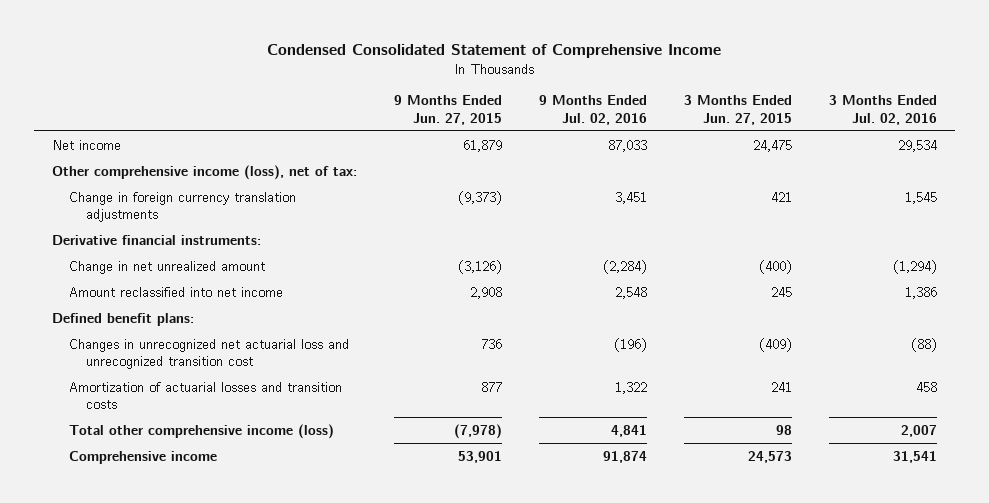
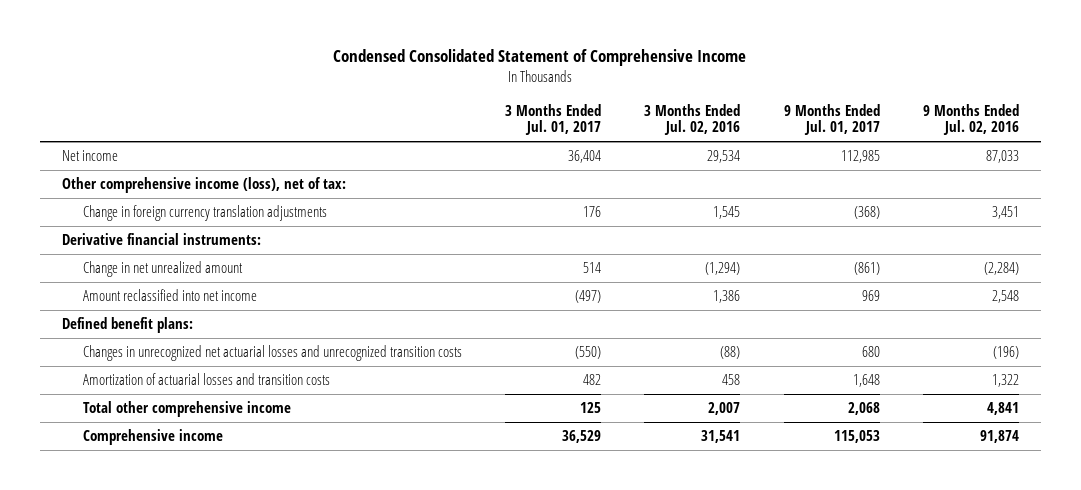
[393,95,502,125] 9 Months Ended Jun. 27, 2015 -> none
[683,95,792,125] 3 Months Ended Jun. 27, 2015 -> none
none -> [505,103,602,136] 3 Months Ended Jul. 01, 2017
none -> [783,103,880,136] 9 Months Ended Jul. 01, 2017
[68,338,349,370] Changes in unrecognized net actuarial loss and unrecognized transition cost -> [82,345,462,362] Changes in unrecognized net actuarial losses and unrecognized transition costs
[68,423,334,439] Total other comprehensive income (loss) -> [82,401,291,418] Total other comprehensive income

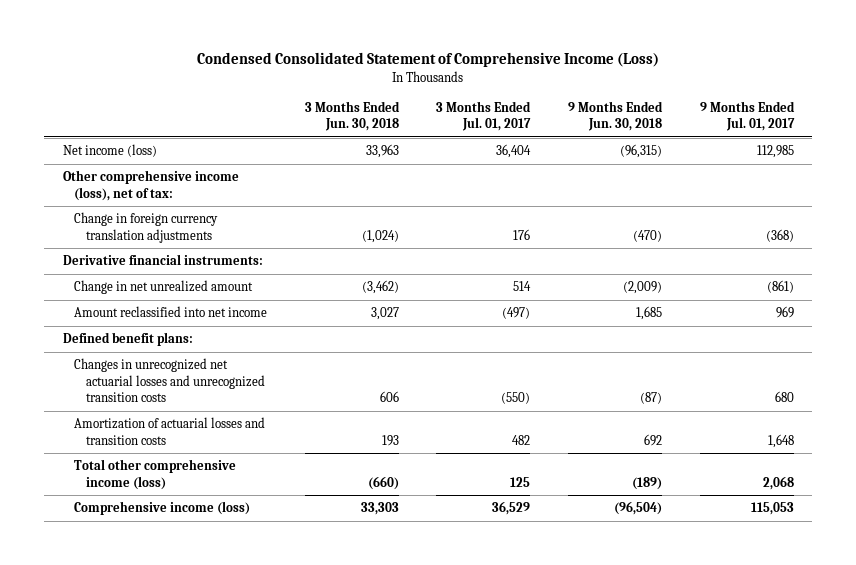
[333,49,747,67] Condensed Consolidated Statement of Comprehensive Income -> [197,52,660,68] Condensed Consolidated Statement of Comprehensive Income (Loss)
[644,103,741,136] 3 Months Ended Jul. 02, 2016 -> none
[923,103,1020,136] 9 Months Ended Jul. 02, 2016 -> none
none -> [304,100,400,132] 3 Months Ended Jun. 30, 2018
none -> [568,100,664,132] 9 Months Ended Jun. 30, 2018
[61,150,118,162] Net income -> [62,144,157,158] Net income (loss)
[82,401,291,418] Total other comprehensive income -> [74,459,237,490] Total other comprehensive income (loss)
[82,429,223,446] Comprehensive income -> [74,501,251,516] Comprehensive income (loss)

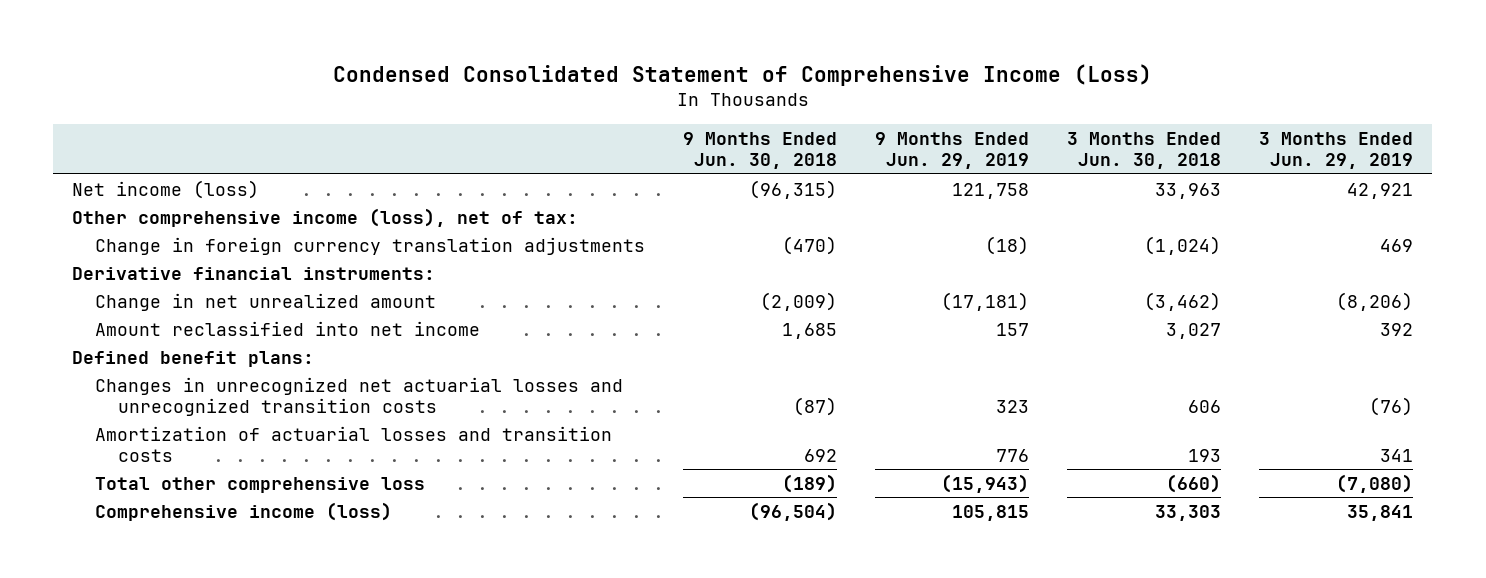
[436,100,532,132] 3 Months Ended Jul. 01, 2017 -> none
[699,100,795,132] 9 Months Ended Jul. 01, 2017 -> none
none -> [875,132,1030,170] 9 Months Ended Jun. 29, 2019
none -> [1259,132,1414,170] 3 Months Ended Jun. 29, 2019
[74,459,237,490] Total other comprehensive income (loss) -> [95,476,426,493] Total other comprehensive loss

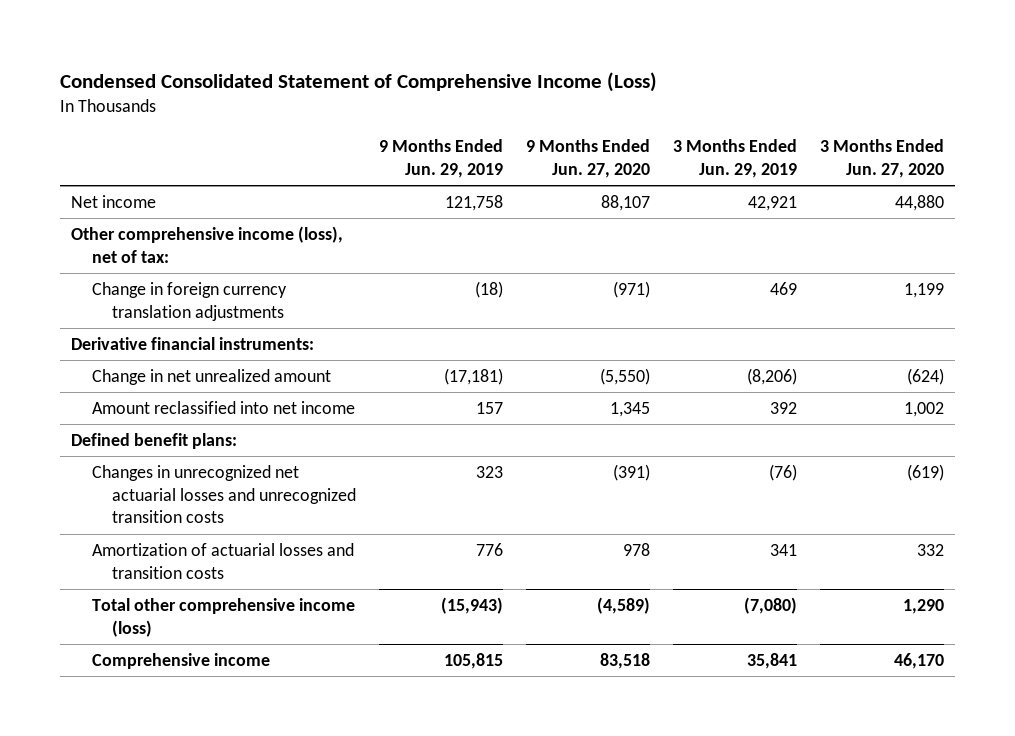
[683,132,838,170] 9 Months Ended Jun. 30, 2018 -> none
[1067,132,1222,170] 3 Months Ended Jun. 30, 2018 -> none
none -> [525,139,650,178] 9 Months Ended Jun. 27, 2020
none -> [819,139,944,178] 3 Months Ended Jun. 27, 2020
[72,179,260,199] Net income (loss) -> [71,195,157,209] Net income
[95,476,426,493] Total other comprehensive loss -> [91,598,355,637] Total other comprehensive income (loss)
[95,501,393,521] Comprehensive income (loss) -> [91,653,270,670] Comprehensive income

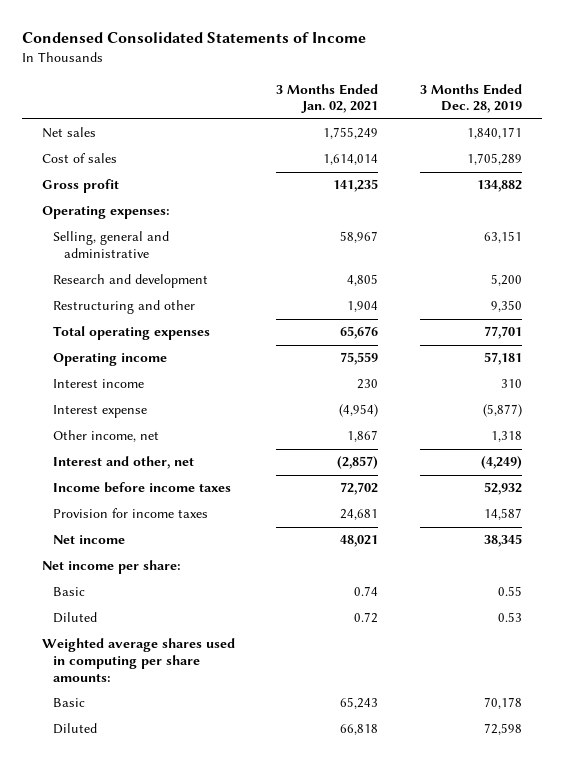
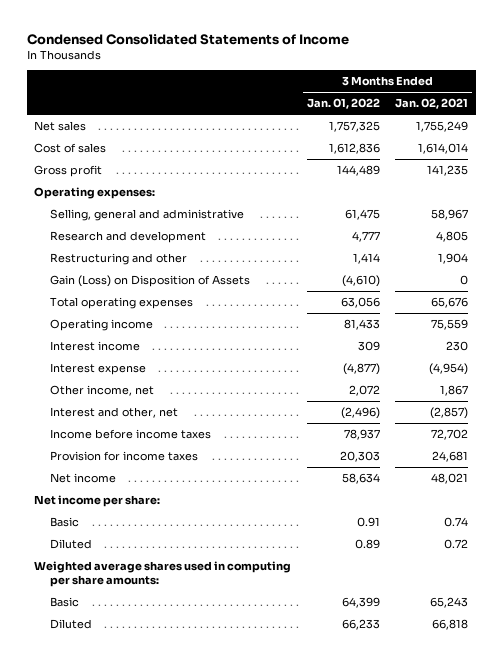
[419,83,522,114] 3 Months Ended Dec. 28, 2019 -> none
none -> [306,98,380,110] Jan. 01, 2022
none -> [50,275,251,288] Gain (Loss) on Disposition of Assets

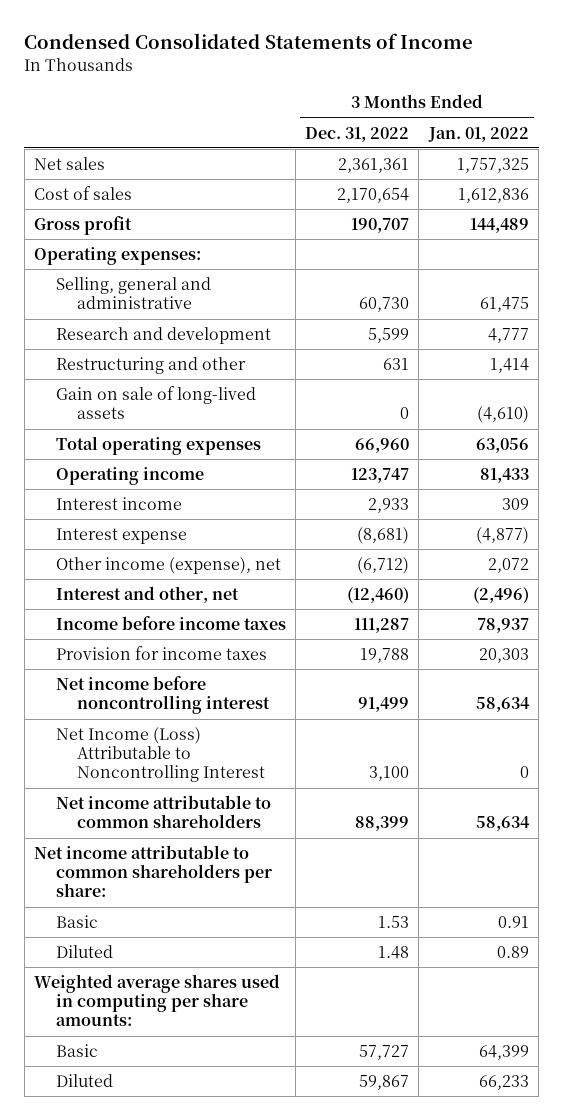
[395,98,469,110] Jan. 02, 2021 -> none
none -> [305,126,410,142] Dec. 31, 2022
[50,275,251,288] Gain (Loss) on Disposition of Assets -> [55,386,256,420] Gain on sale of long-lived assets
[50,385,155,397] Other income, net -> [55,557,281,575] Other income (expense), net
none -> [55,676,271,715] Net income before noncontrolling interest
none -> [55,727,266,783] Net Income (Loss) Attributable to Noncontrolling Interest
[50,473,117,484] Net income -> [55,795,271,829] Net income attributable to common shareholders
[34,495,161,508] Net income per share: -> [33,845,272,898] Net income attributable to common shareholders per share:

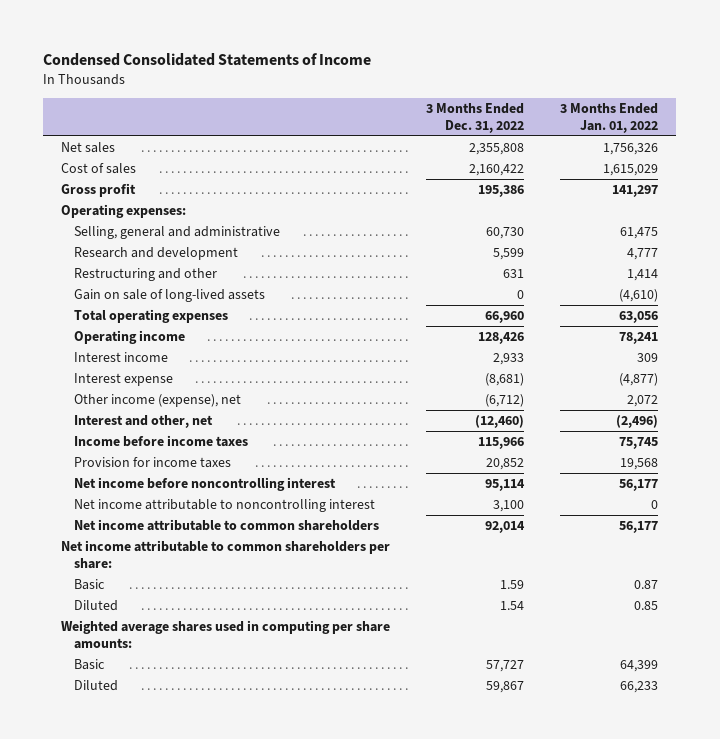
[338,158,410,174] 2,361,361 -> [469,142,525,155] 2,355,808
[456,158,529,174] 1,757,325 -> [603,142,659,155] 1,756,326
[337,188,410,204] 2,170,654 -> [469,163,525,176] 2,160,422
[457,188,529,204] 1,612,836 -> [603,163,659,176] 1,615,029
[351,218,410,234] 190,707 -> [478,184,525,197] 195,386
[469,218,529,234] 144,489 -> [612,184,659,197] 141,297
[351,468,410,484] 123,747 -> [478,331,525,344] 128,426
[479,468,529,484] 81,433 -> [619,331,659,344] 78,241
[354,618,410,634] 111,287 -> [478,436,525,449] 115,966
[476,618,529,634] 78,937 -> [619,436,659,449] 75,745
[360,648,410,664] 19,788 -> [486,457,525,470] 20,852
[478,648,529,664] 20,303 -> [620,457,659,470] 19,568
[358,697,410,713] 91,499 -> [485,478,526,491] 95,114
[475,697,530,713] 58,634 -> [619,478,659,491] 56,177
[55,727,266,783] Net Income (Loss) Attributable to Noncontrolling Interest -> [74,498,376,512] Net income attributable to noncontrolling interest
[355,816,410,832] 88,399 -> [485,520,526,533] 92,014
[475,816,530,832] 58,634 -> [619,520,659,533] 56,177
[378,916,410,929] 1.53 -> [500,579,525,589] 1.59
[497,916,529,929] 0.91 -> [634,579,659,589] 0.87
[378,946,410,960] 1.48 -> [500,600,525,610] 1.54
[496,946,529,959] 0.89 -> [634,600,659,610] 0.85

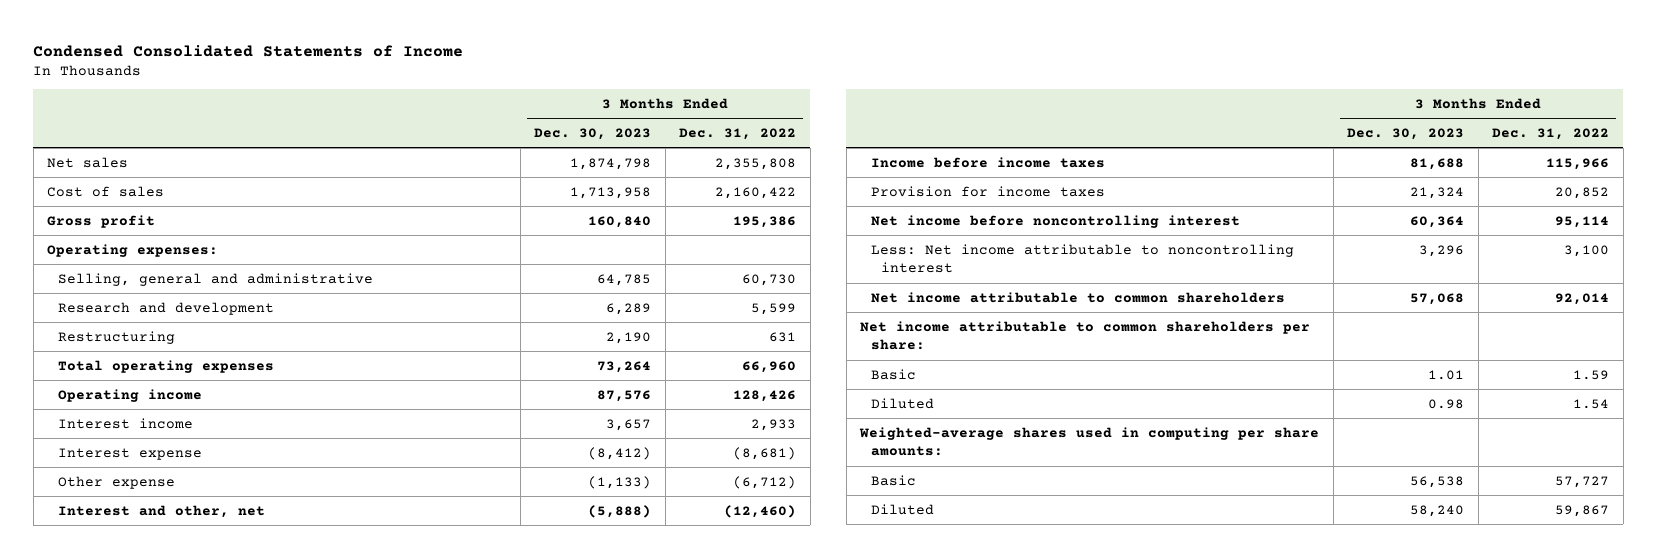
[560,103,659,134] 3 Months Ended Jan. 01, 2022 -> none
none -> [534,127,652,140] Dec. 30, 2023
[74,288,266,302] Gain on sale of long-lived assets -> none
[74,267,218,281] Restructuring and other -> [57,330,175,344] Restructuring
[74,393,242,407] Other income (expense), net -> [57,475,175,489] Other expense
[74,498,376,512] Net income attributable to noncontrolling interest -> [870,243,1294,274] Less: Net income attributable to noncontrolling interest
[61,619,391,650] Weighted average shares used in computing per share amounts: -> [859,426,1320,457] Weighted-average shares used in computing per share amounts:

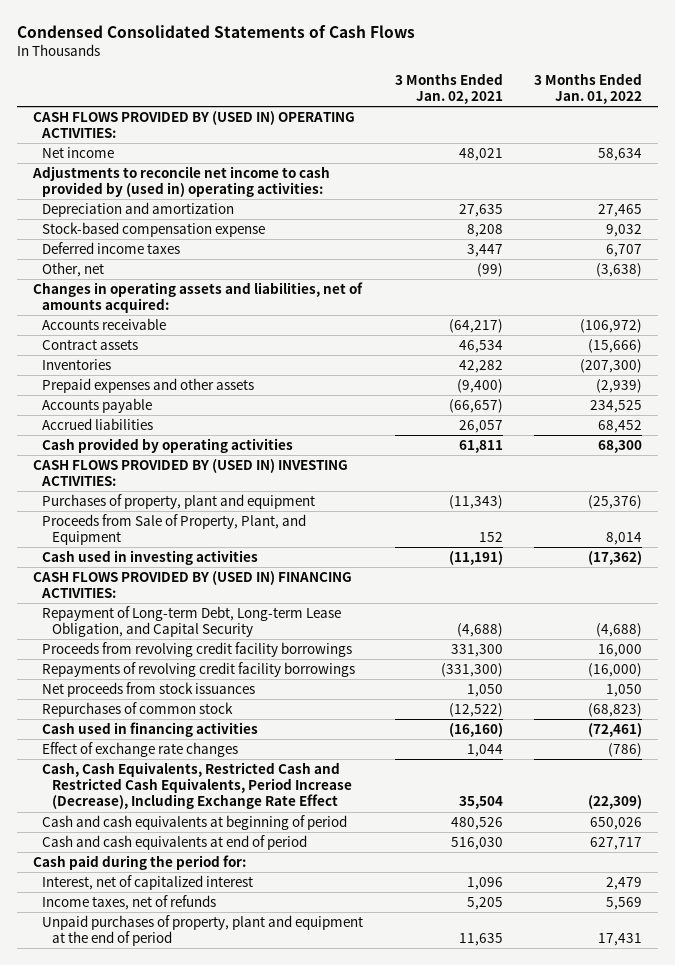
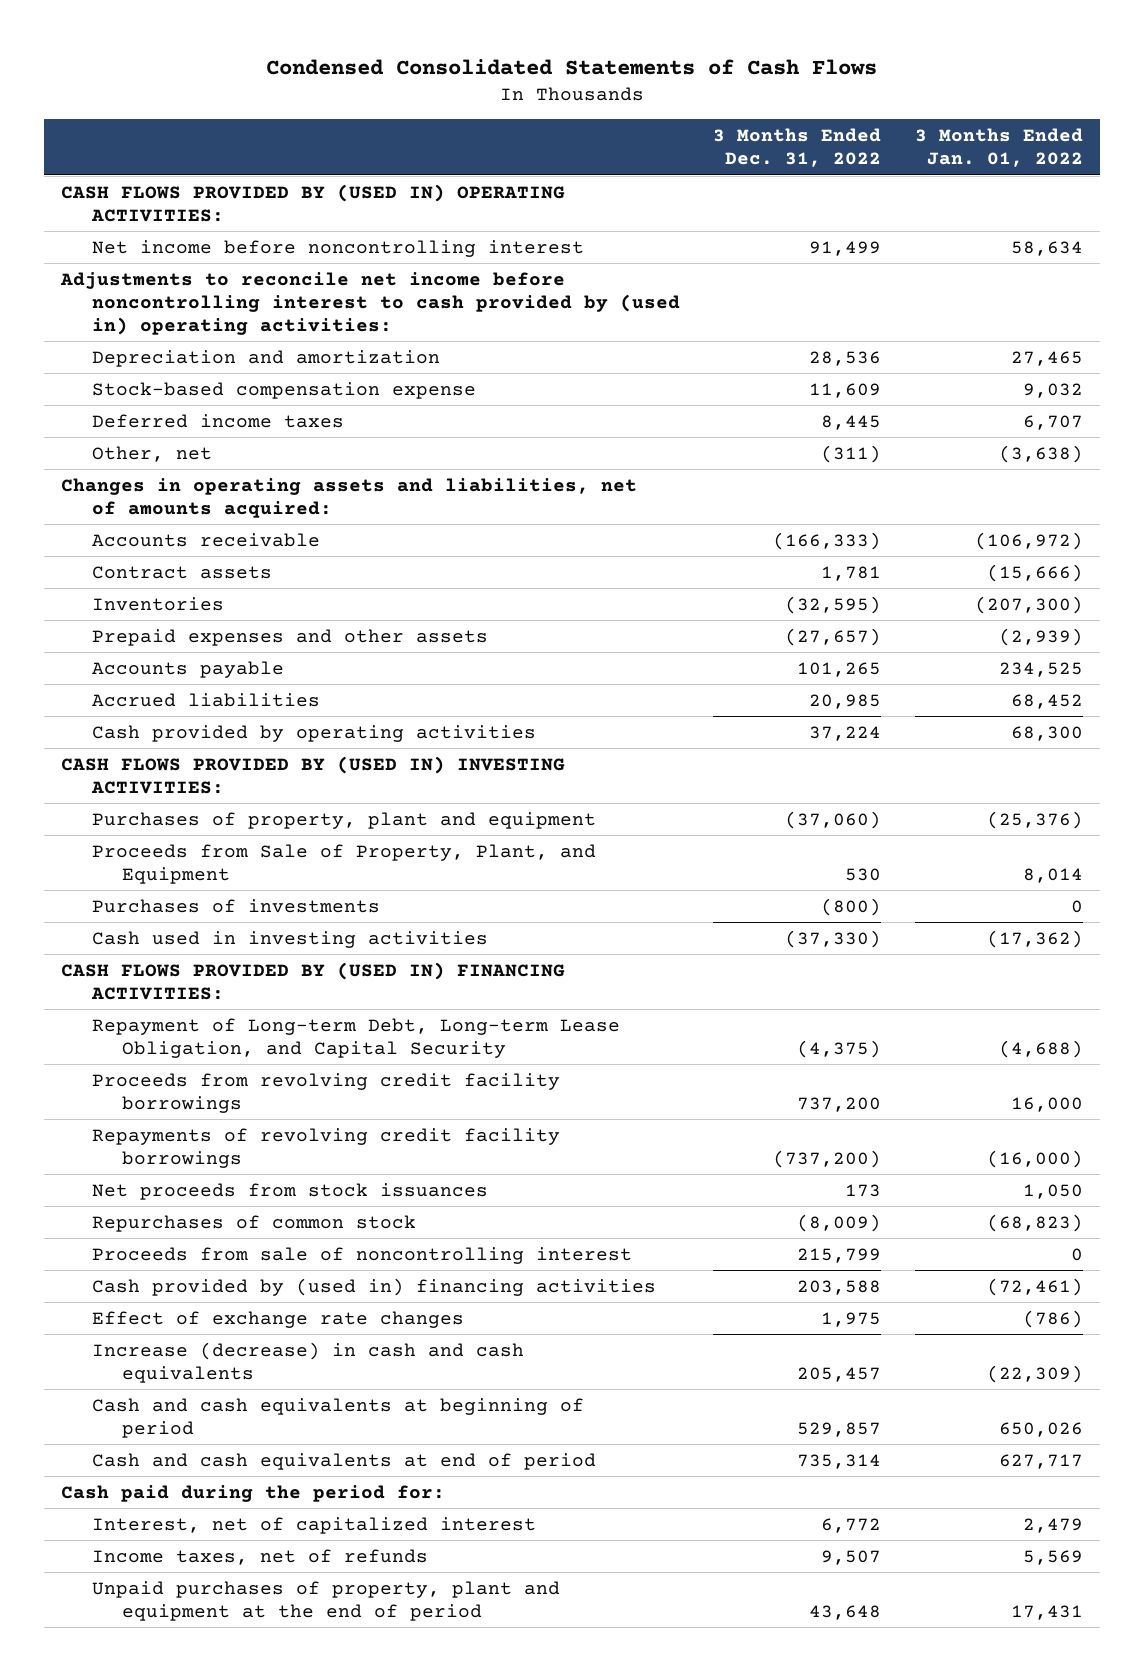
[394,73,503,105] 3 Months Ended Jan. 02, 2021 -> none
none -> [713,128,882,168] 3 Months Ended Dec. 31, 2022
[42,147,115,159] Net income -> [91,239,584,257] Net income before noncontrolling interest
[31,166,330,198] Adjustments to reconcile net income to cash provided by (used in) operating activities: -> [59,271,680,335] Adjustments to reconcile net income before noncontrolling interest to cash provided by (used in) operating activities:
none -> [91,898,380,913] Purchases of investments
none -> [91,1246,632,1264] Proceeds from sale of noncontrolling interest
[42,722,259,738] Cash used in financing activities -> [91,1277,656,1296] Cash provided by (used in) financing activities
[42,762,353,810] Cash, Cash Equivalents, Restricted Cash and Restricted Cash Equivalents, Period Increase (Decrease), Including Exchange Rate Effect -> [91,1341,524,1383] Increase (decrease) in cash and cash equivalents

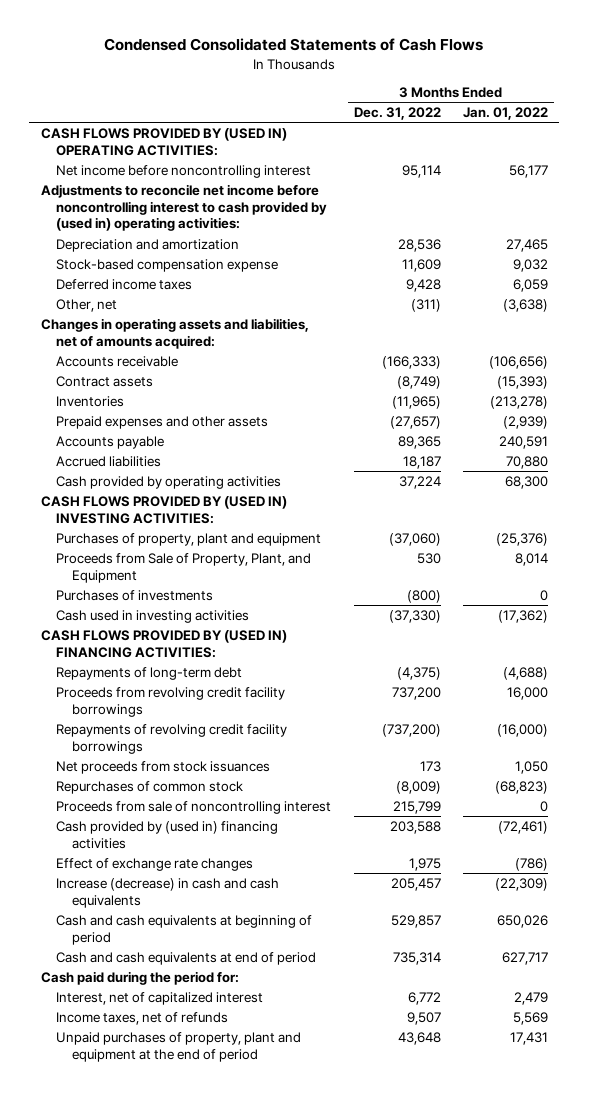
[809,240,882,256] 91,499 -> [401,164,441,178] 95,114
[1010,240,1083,256] 58,634 -> [508,164,548,178] 56,177
[821,414,882,430] 8,445 -> [405,278,441,292] 9,428
[1022,414,1083,430] 6,707 -> [512,278,548,292] 6,059
[974,531,1083,550] (106,972) -> [488,355,548,369] (106,656)
[821,565,882,581] 1,781 -> [396,375,441,389] (8,749)
[986,563,1083,582] (15,666) -> [496,375,548,389] (15,393)
[785,595,882,614] (32,595) -> [391,395,441,409] (11,965)
[974,595,1083,614] (207,300) -> [489,395,548,409] (213,278)
[797,661,882,677] 101,265 -> [397,435,441,449] 89,365
[998,661,1083,677] 234,525 -> [498,435,548,449] 240,591
[809,693,882,709] 20,985 -> [402,455,441,469] 18,187
[1010,693,1083,709] 68,452 -> [505,455,548,469] 70,880
[91,1017,620,1058] Repayment of Long-term Debt, Long-term Lease Obligation, and Capital Security -> [56,666,243,680] Repayments of long-term debt

